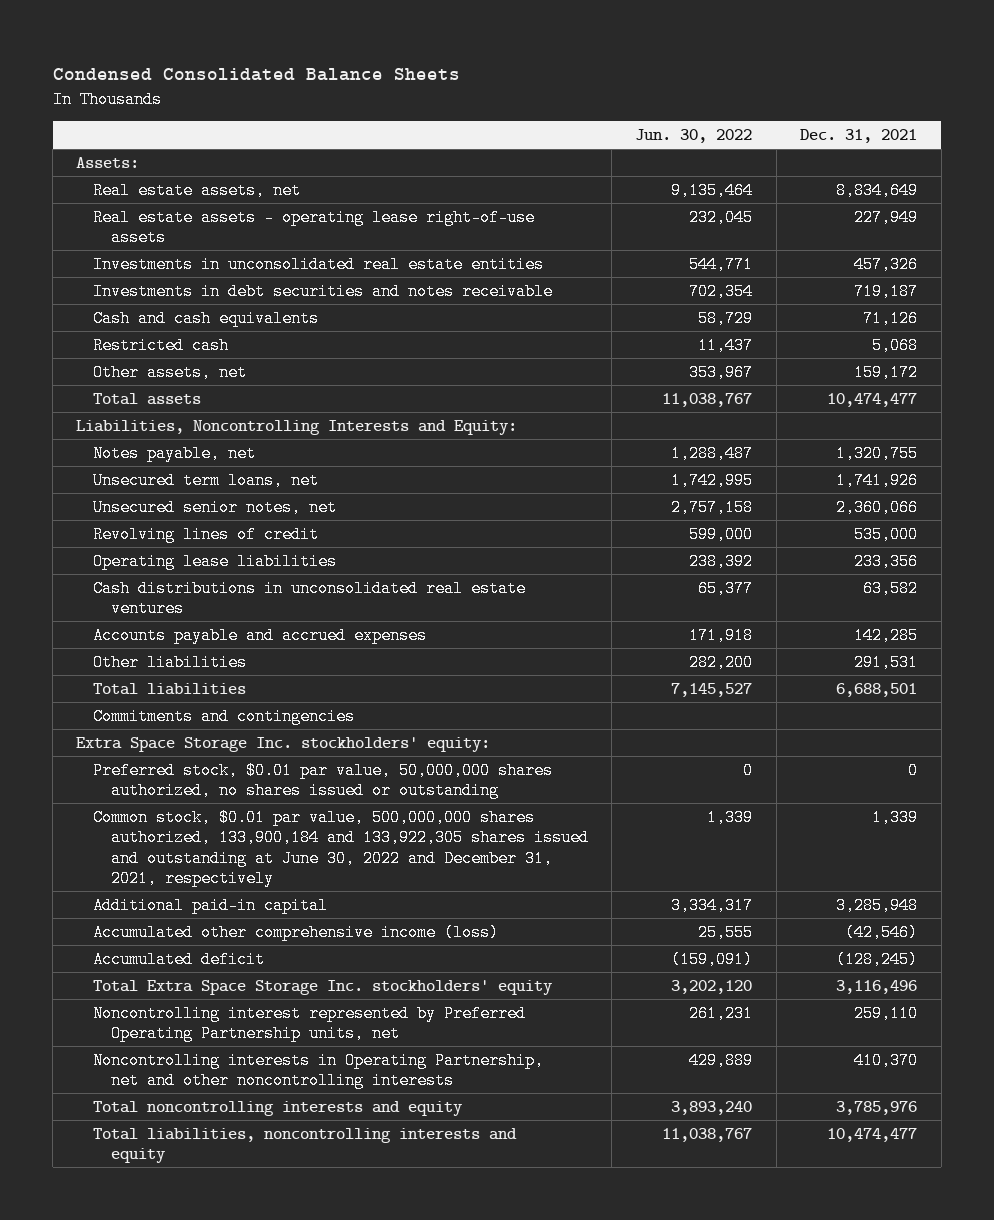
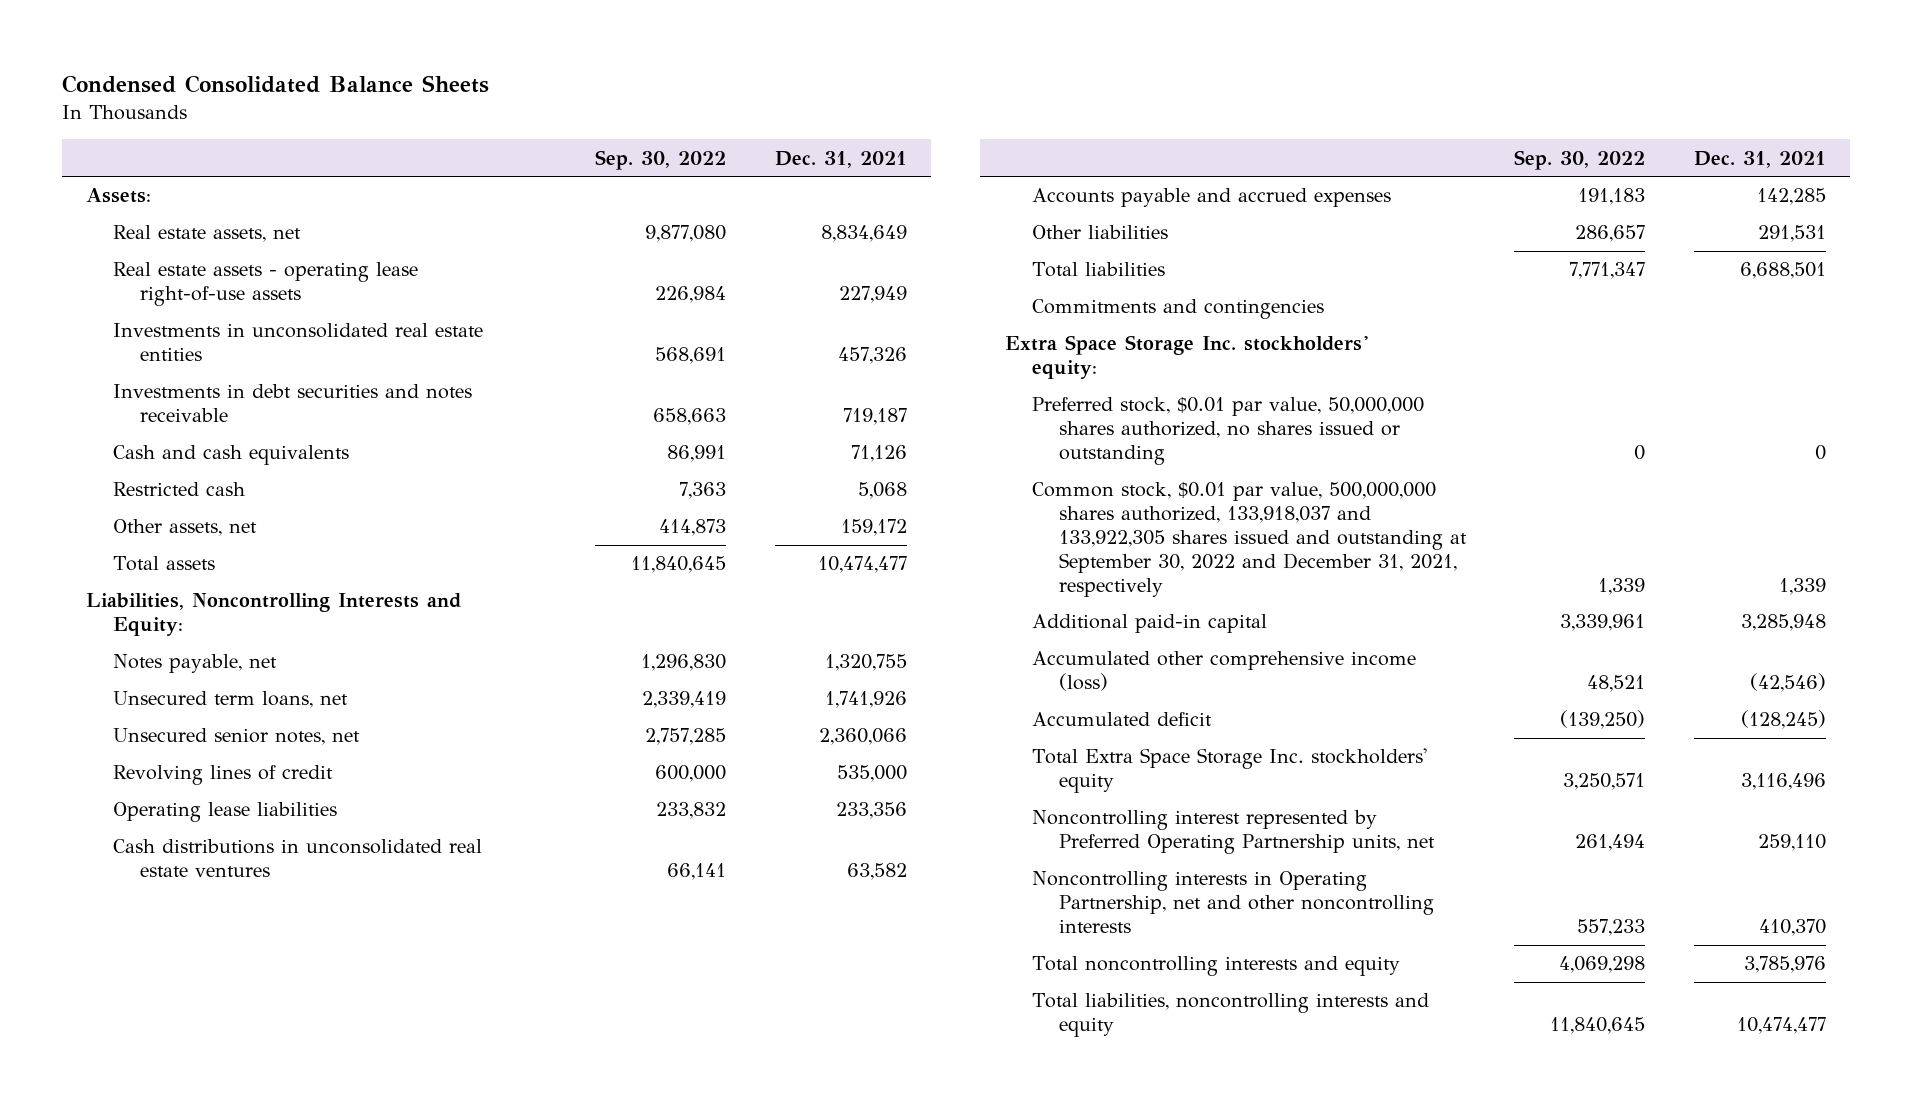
[635,128,753,143] Jun. 30, 2022 -> none
none -> [595,149,727,170] Sep. 30, 2022
[93,808,589,888] Common stock, $0.01 par value, 500,000,000 shares authorized, 133,900,184 and 133,922,305 shares issued and outstanding at June 30, 2022 and December 31, 2021, respectively -> [1031,482,1468,597] Common stock, $0.01 par value, 500,000,000 shares authorized, 133,918,037 and 133,922,305 shares issued and outstanding at September 30, 2022 and December 31, 2021, respectively

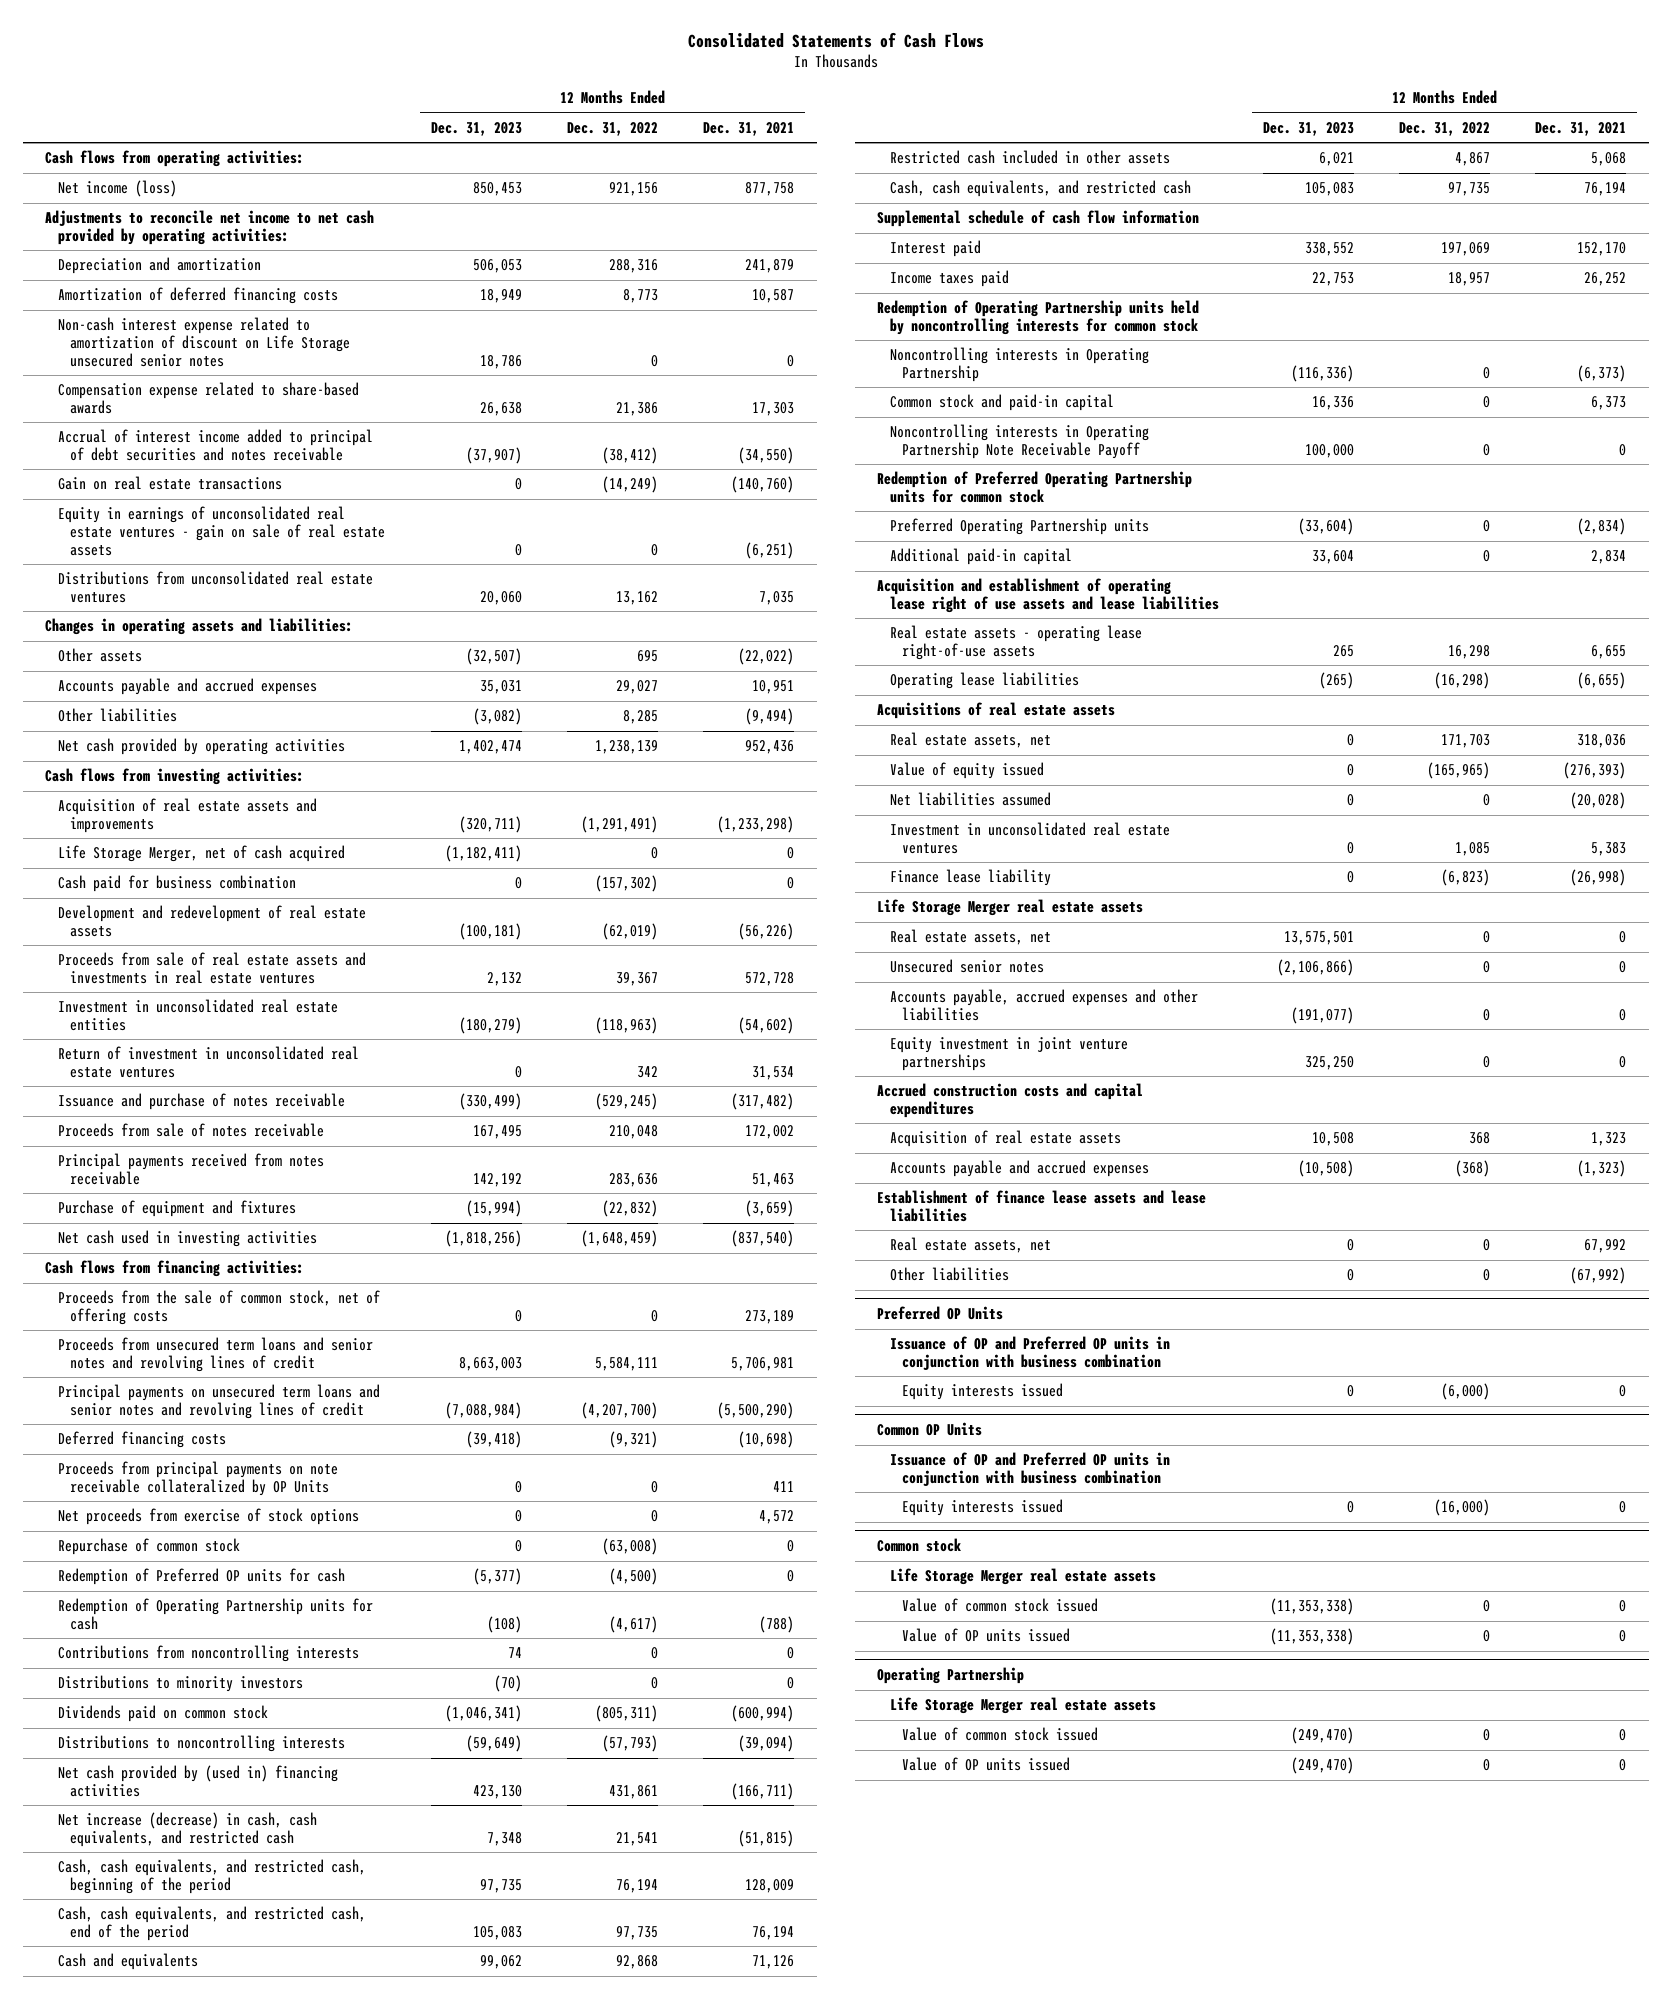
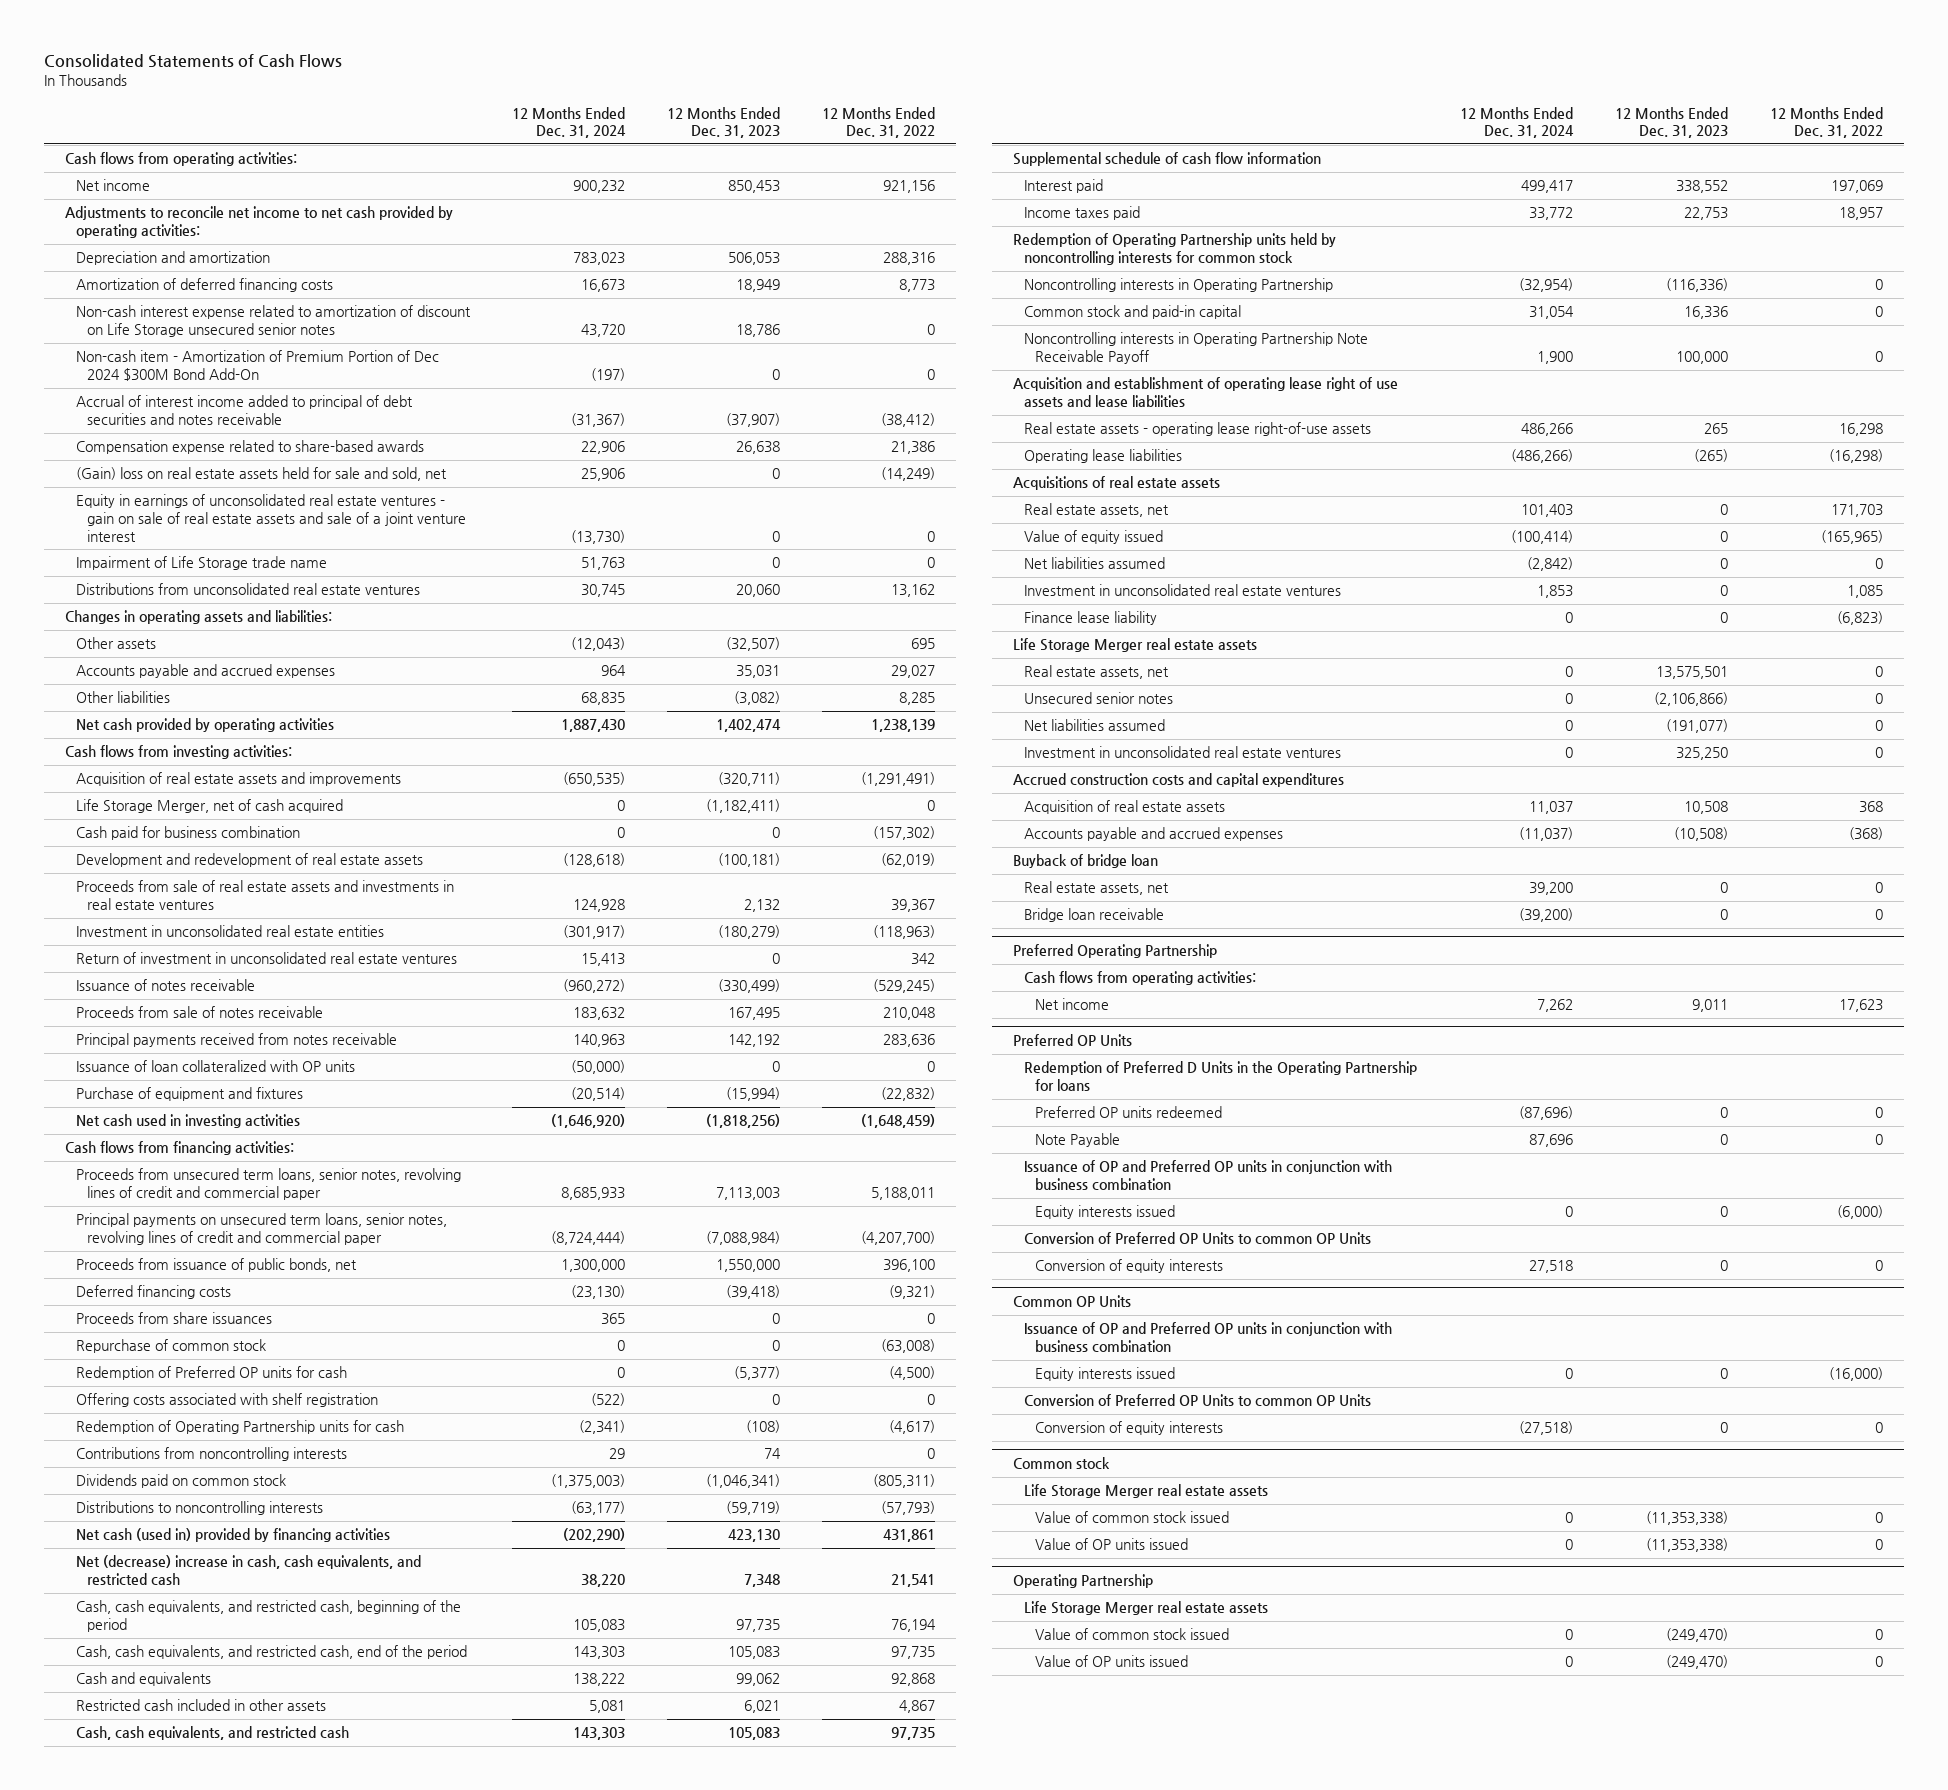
[703,121,795,136] Dec. 31, 2021 -> none
none -> [512,106,627,139] 12 Months Ended Dec. 31, 2024
[57,180,177,198] Net income (loss) -> [76,179,151,192] Net income
none -> [76,350,440,382] Non-cash item - Amortization of Premium Portion of Dec 2024 $300M Bond Add-On
[57,382,359,414] Compensation expense related to share-based awards -> [76,440,425,455] Compensation expense related to share-based awards
[57,476,282,491] Gain on real estate transactions -> [76,467,448,482] (Gain) loss on real estate assets held for sale and sold, net
[57,506,385,556] Equity in earnings of unconsolidated real estate ventures - gain on sale of real estate assets -> [76,494,467,543] Equity in earnings of unconsolidated real estate ventures - gain on sale of real estate assets and sale of a joint venture interest
none -> [76,556,328,571] Impairment of Life Storage trade name
[57,1093,345,1111] Issuance and purchase of notes receivable -> [76,979,256,992] Issuance of notes receivable
none -> [76,1060,356,1073] Issuance of loan collateralized with OP units
[57,1290,380,1325] Proceeds from the sale of common stock, net of offering costs -> none
[57,1337,373,1372] Proceeds from unsecured term loans and senior notes and revolving lines of credit -> [76,1168,462,1201] Proceeds from unsecured term loans, senior notes, revolving lines of credit and commercial paper
[459,1356,523,1371] 8,663,003 -> [716,1187,781,1201] 7,113,003
[595,1356,659,1371] 5,584,111 -> [871,1187,936,1201] 5,188,011
[57,1384,380,1419] Principal payments on unsecured term loans and senior notes and revolving lines of credit -> [76,1213,448,1246] Principal payments on unsecured term loans, senior notes, revolving lines of credit and commercial paper
none -> [76,1258,358,1273] Proceeds from issuance of public bonds, net
[57,1461,338,1496] Proceeds from principal payments on note receivable collateralized by OP Units -> none
[57,1508,359,1526] Net proceeds from exercise of stock options -> none
none -> [76,1312,273,1325] Proceeds from share issuances
none -> [76,1393,379,1408] Offering costs associated with shelf registration
[57,1675,303,1693] Distributions to minority investors -> none
[466,1735,523,1753] (59,649) -> [726,1501,781,1516] (59,719)
[57,1765,338,1797] Net cash provided by (used in) financing activities -> [76,1528,391,1543] Net cash (used in) provided by financing activities
[57,1812,317,1847] Net increase (decrease) in cash, cash equivalents, and restricted cash -> [76,1555,422,1586] Net (decrease) increase in cash, cash equivalents, and restricted cash
[877,471,1193,503] Redemption of Preferred Operating Partnership units for common stock -> none
[889,518,1149,536] Preferred Operating Partnership units -> none
[889,548,1072,566] Additional paid-in capital -> none
[889,989,1198,1021] Accounts payable, accrued expenses and other liabilities -> [1023,719,1165,732] Net liabilities assumed
[889,1037,1128,1071] Equity investment in joint venture partnerships -> [1023,746,1341,759] Investment in unconsolidated real estate ventures
[877,1190,1207,1222] Establishment of finance lease assets and lease liabilities -> none
none -> [1012,854,1158,869] Buyback of bridge loan
[889,1267,1009,1282] Other liabilities -> none
none -> [1023,908,1164,923] Bridge loan receivable
none -> [1012,944,1217,959] Preferred Operating Partnership
none -> [1023,971,1256,986] Cash flows from operating activities:
none -> [1034,998,1109,1011] Net income
none -> [1023,1061,1417,1092] Redemption of Preferred D Units in the Operating Partnership for loans
none -> [1034,1106,1222,1119] Preferred OP units redeemed
none -> [1034,1133,1120,1148] Note Payable
none -> [1023,1232,1371,1245] Conversion of Preferred OP Units to common OP Units
none -> [1034,1259,1223,1274] Conversion of equity interests
none -> [1023,1394,1371,1407] Conversion of Preferred OP Units to common OP Units
none -> [1034,1421,1223,1436] Conversion of equity interests

